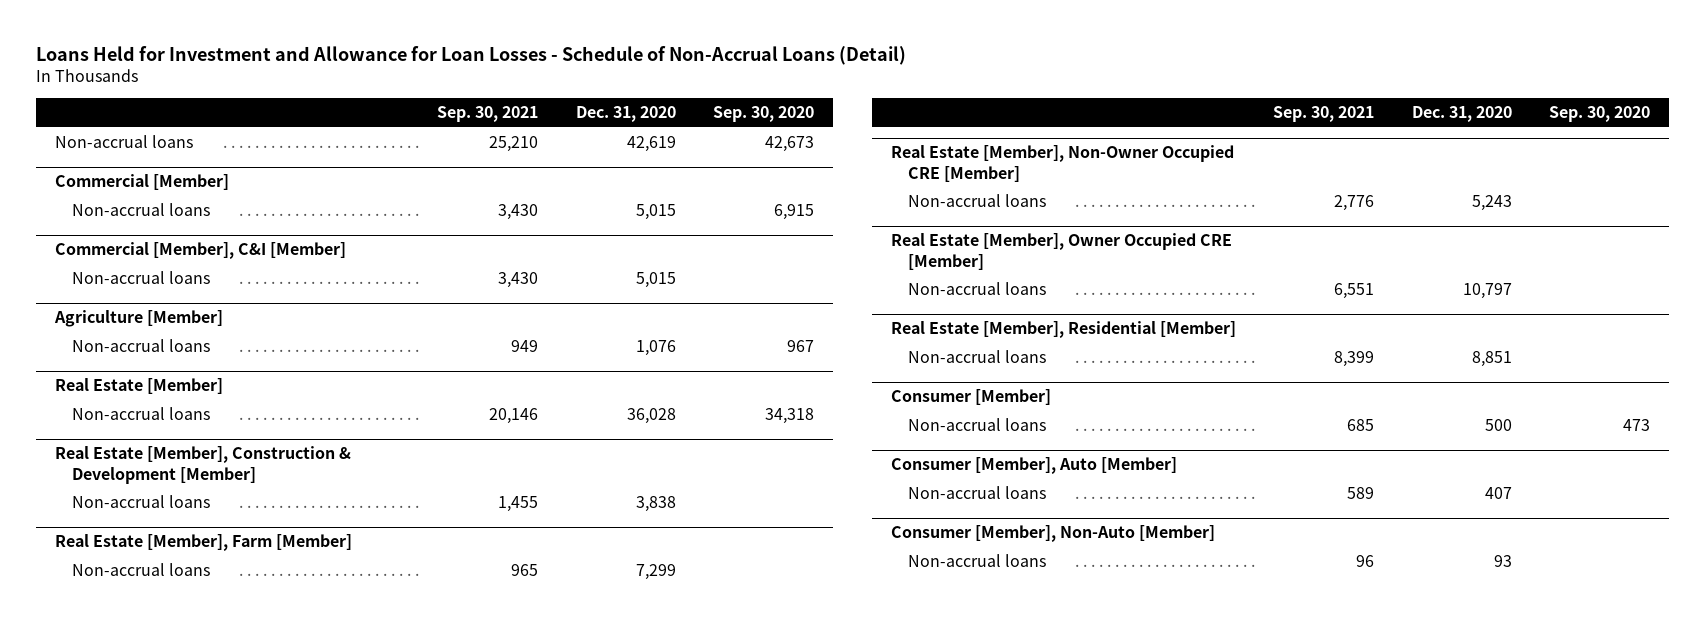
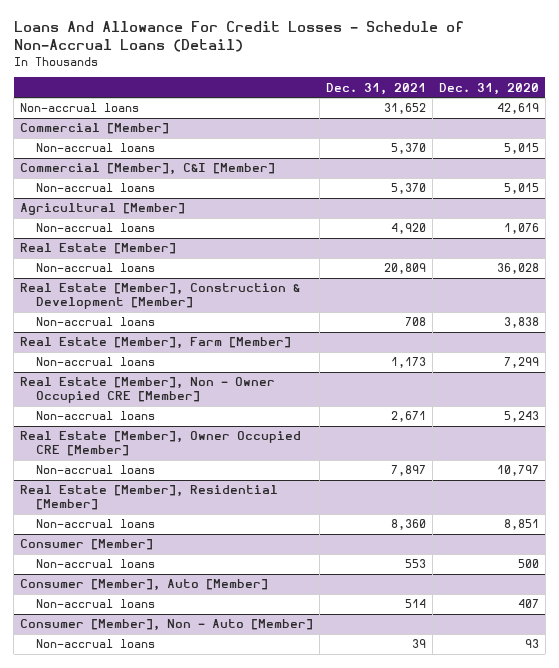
[36,46,907,66] Loans Held for Investment and Allowance for Loan Losses - Schedule of Non-Accrual Loans (Detail) -> [13,20,464,53] Loans And Allowance For Credit Losses - Schedule of Non-Accrual Loans (Detail)
[437,106,539,123] Sep. 30, 2021 -> none
[713,106,815,123] Sep. 30, 2020 -> none
none -> [326,82,427,95] Dec. 31, 2021
[54,310,224,328] Agriculture [Member] -> [20,203,186,216] Agricultural [Member]
[890,145,1234,182] Real Estate [Member], Non-Owner Occupied CRE [Member] -> [20,377,276,404] Real Estate [Member], Non - Owner Occupied CRE [Member]
[890,525,1215,543] Consumer [Member], Non-Auto [Member] -> [20,619,314,632] Consumer [Member], Non - Auto [Member]

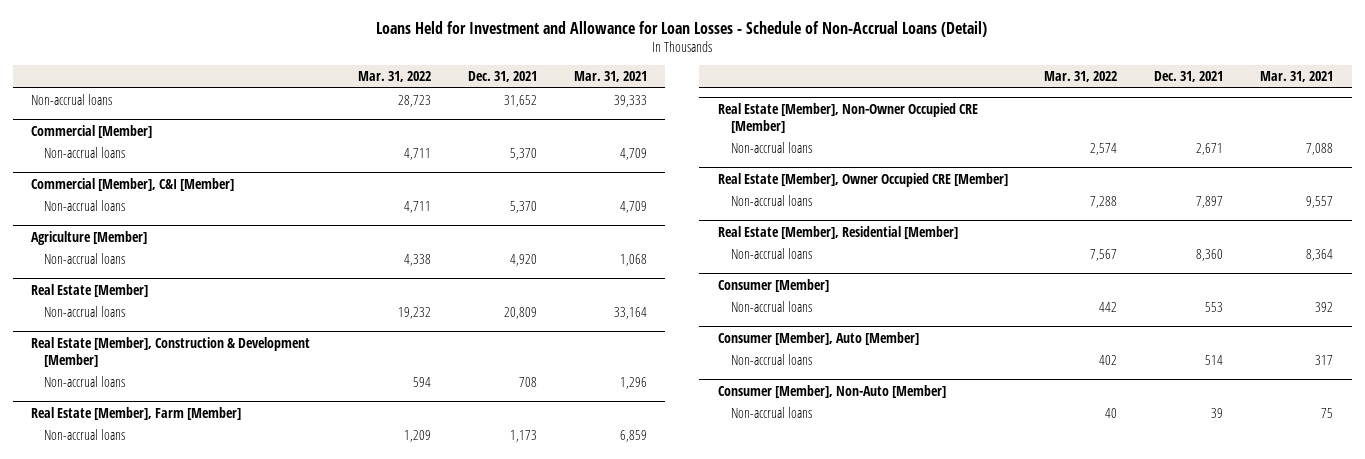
[13,20,464,53] Loans And Allowance For Credit Losses - Schedule of Non-Accrual Loans (Detail) -> [376,20,988,37] Loans Held for Investment and Allowance for Loan Losses - Schedule of Non-Accrual Loans (Detail)
[438,82,539,95] Dec. 31, 2020 -> none
none -> [358,71,432,83] Mar. 31, 2022
none -> [573,71,647,83] Mar. 31, 2021
[20,203,186,216] Agricultural [Member] -> [31,230,148,245] Agriculture [Member]
[20,377,276,404] Real Estate [Member], Non - Owner Occupied CRE [Member] -> [717,102,978,133] Real Estate [Member], Non-Owner Occupied CRE [Member]
[20,619,314,632] Consumer [Member], Non - Auto [Member] -> [717,384,946,398] Consumer [Member], Non-Auto [Member]

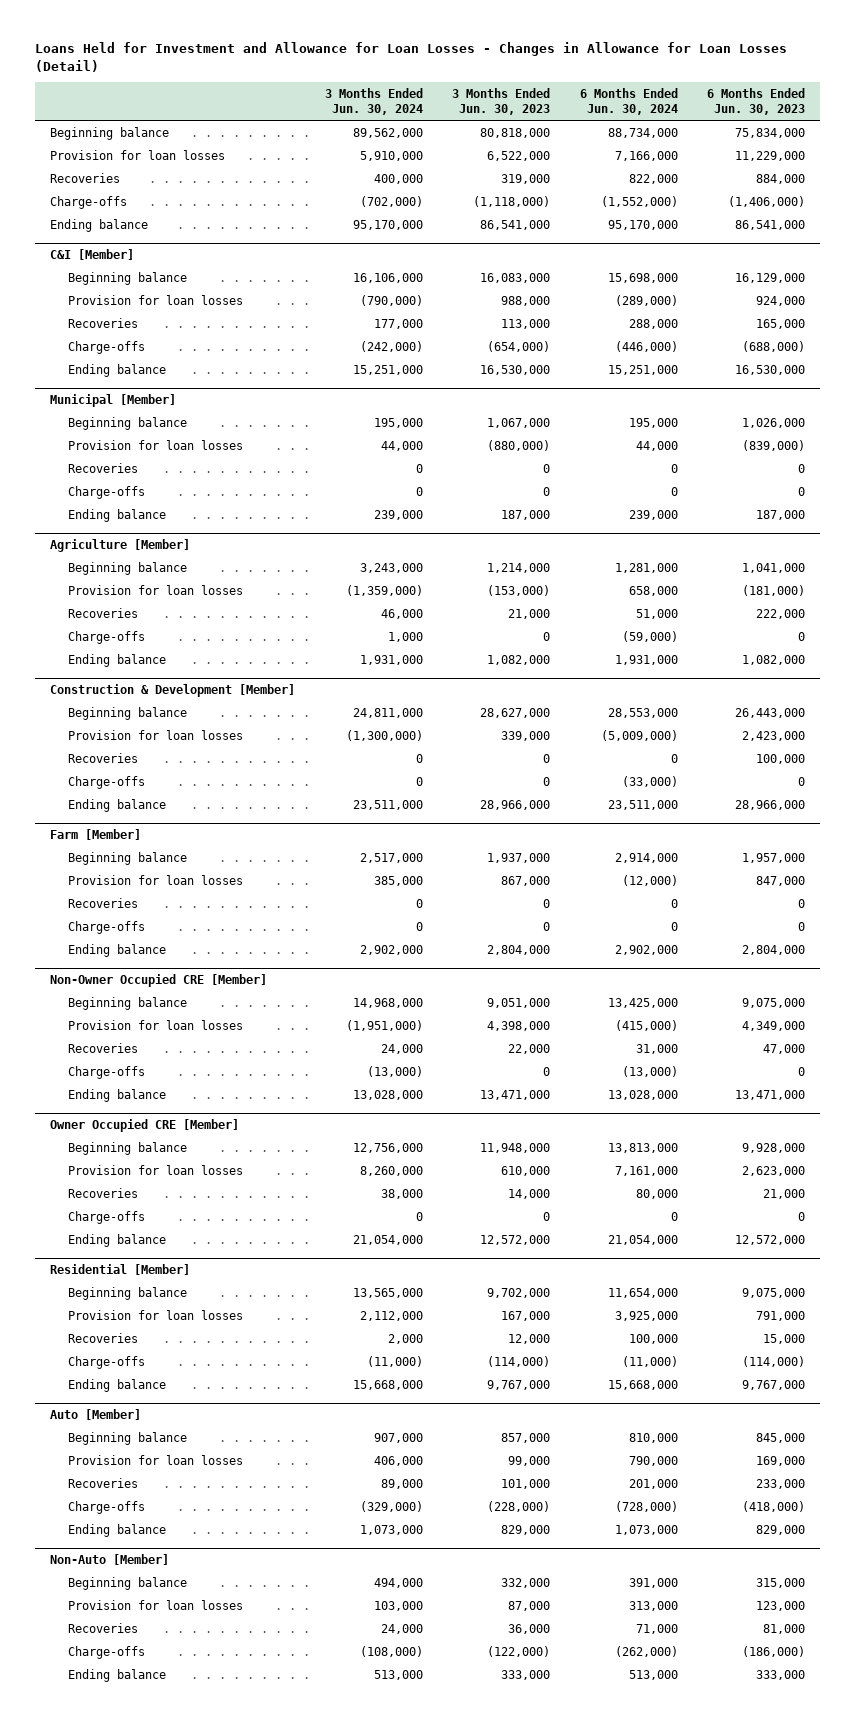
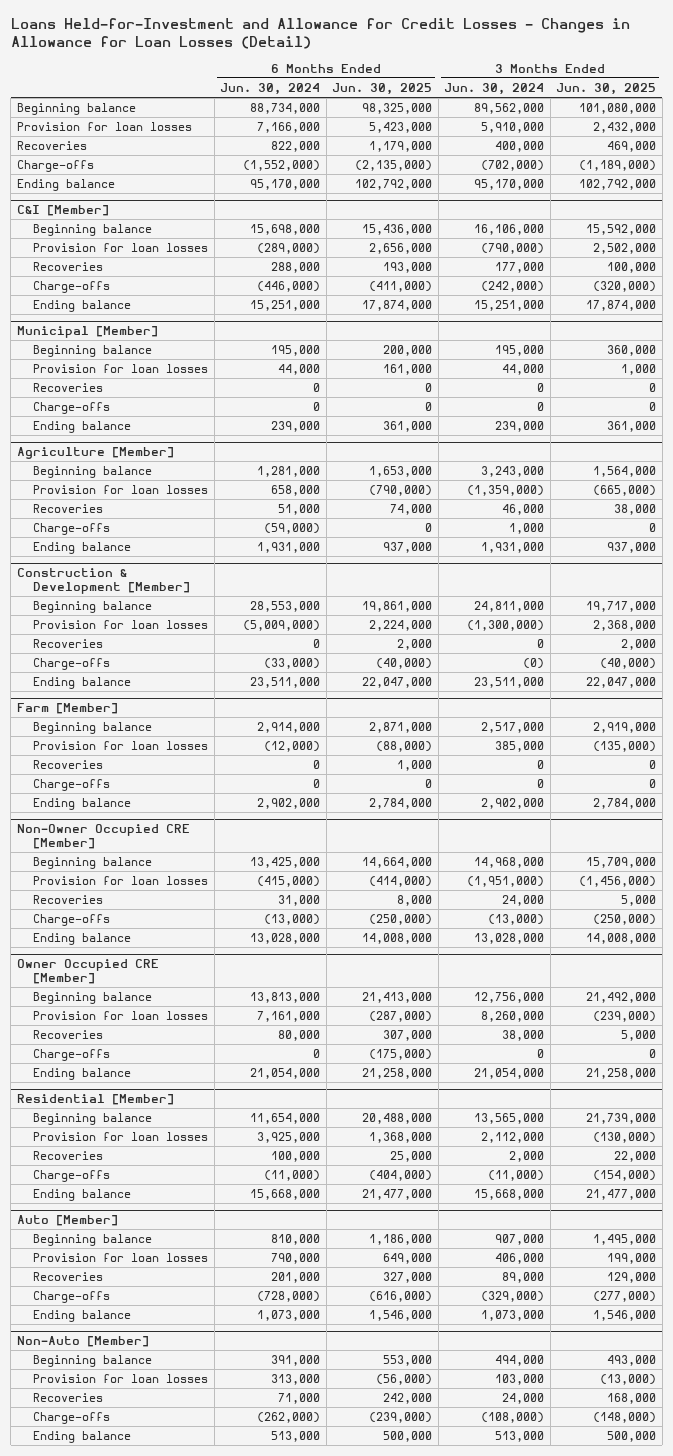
[35,42,788,72] Loans Held for Investment and Allowance for Loan Losses - Changes in Allowance for Loan Losses (Detail) -> [10,17,630,50] Loans Held-for-Investment and Allowance for Credit Losses - Changes in Allowance for Loan Losses (Detail)
[452,87,551,115] 3 Months Ended Jun. 30, 2023 -> none
[707,87,806,115] 6 Months Ended Jun. 30, 2023 -> none
none -> [332,82,433,95] Jun. 30, 2025
none -> [556,82,657,95] Jun. 30, 2025
[415,776,423,786] 0 -> [523,658,545,670] (0)

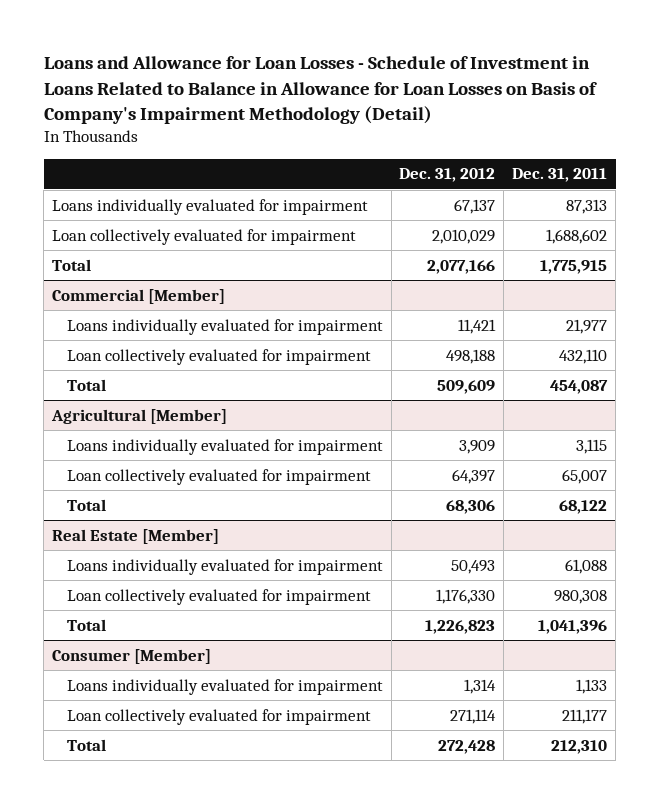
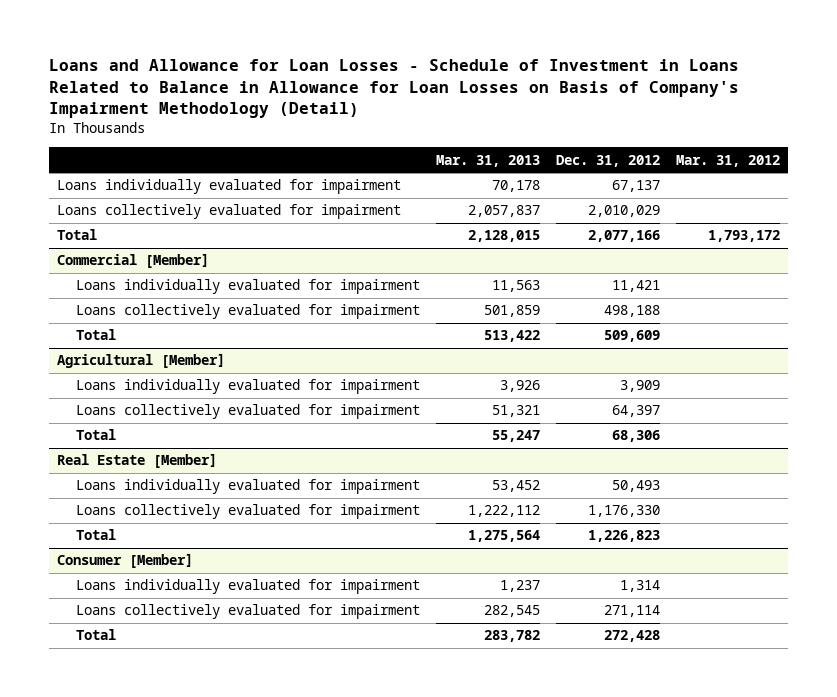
[512,168,608,183] Dec. 31, 2011 -> none
none -> [435,154,540,167] Mar. 31, 2013
none -> [675,154,780,167] Mar. 31, 2012
[52,228,357,245] Loan collectively evaluated for impairment -> [56,204,401,220] Loans collectively evaluated for impairment
[66,348,371,365] Loan collectively evaluated for impairment -> [75,304,420,320] Loans collectively evaluated for impairment
[66,468,371,485] Loan collectively evaluated for impairment -> [75,404,420,420] Loans collectively evaluated for impairment
[66,588,371,605] Loan collectively evaluated for impairment -> [75,504,420,520] Loans collectively evaluated for impairment
[66,708,371,725] Loan collectively evaluated for impairment -> [75,604,420,620] Loans collectively evaluated for impairment

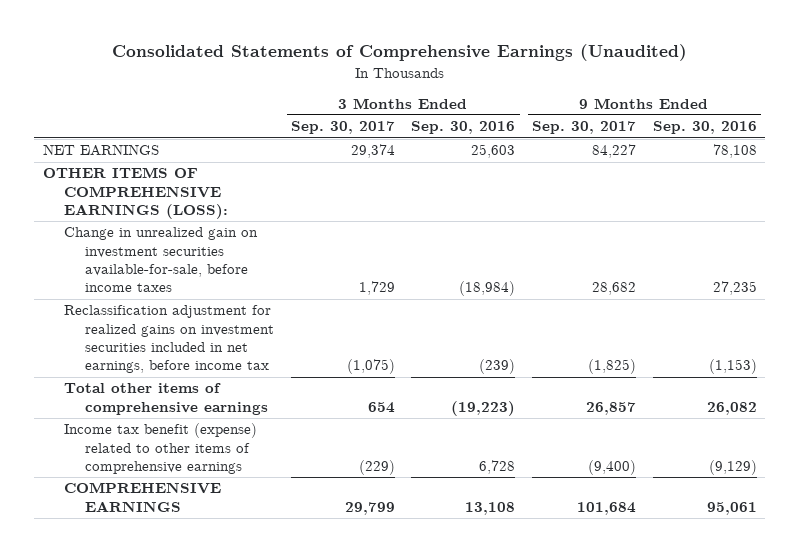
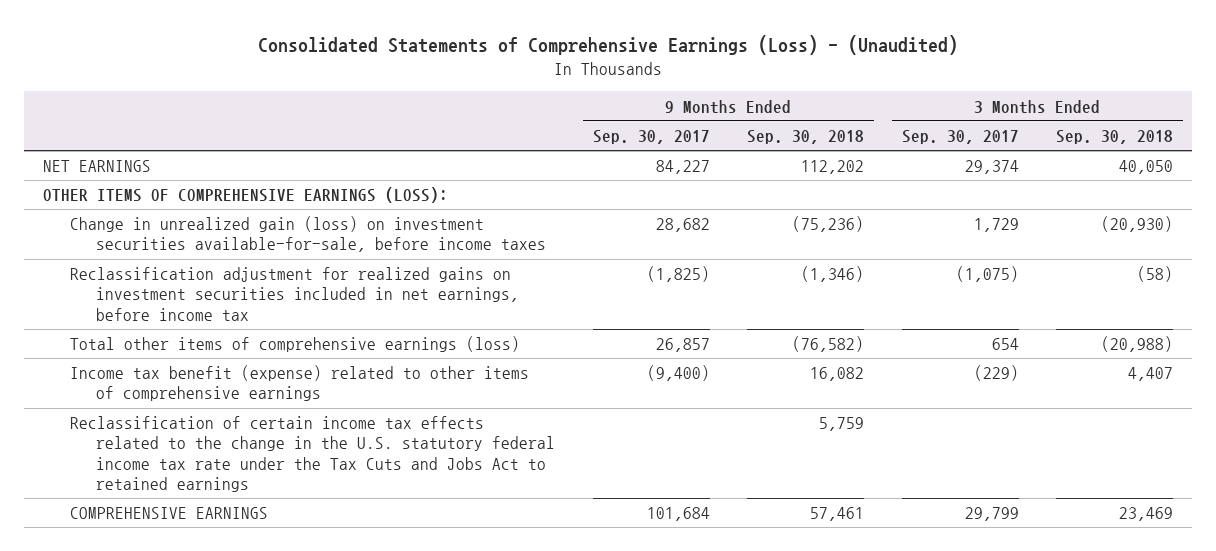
[111,44,687,62] Consolidated Statements of Comprehensive Earnings (Unaudited) -> [258,35,959,56] Consolidated Statements of Comprehensive Earnings (Loss) - (Unaudited)
[411,121,516,135] Sep. 30, 2016 -> none
[652,121,757,135] Sep. 30, 2016 -> none
none -> [747,130,865,145] Sep. 30, 2018
none -> [1056,130,1174,145] Sep. 30, 2018
[63,227,258,293] Change in unrealized gain on investment securities available-for-sale, before income taxes -> [69,216,546,253] Change in unrealized gain (loss) on investment securities available-for-sale, before income taxes
[63,383,269,415] Total other items of comprehensive earnings -> [69,336,520,353] Total other items of comprehensive earnings (loss)
none -> [69,416,555,492] Reclassification of certain income tax effects related to the change in the U.S. statutory federal income tax rate under the Tax Cuts and Jobs Act to retained earnings

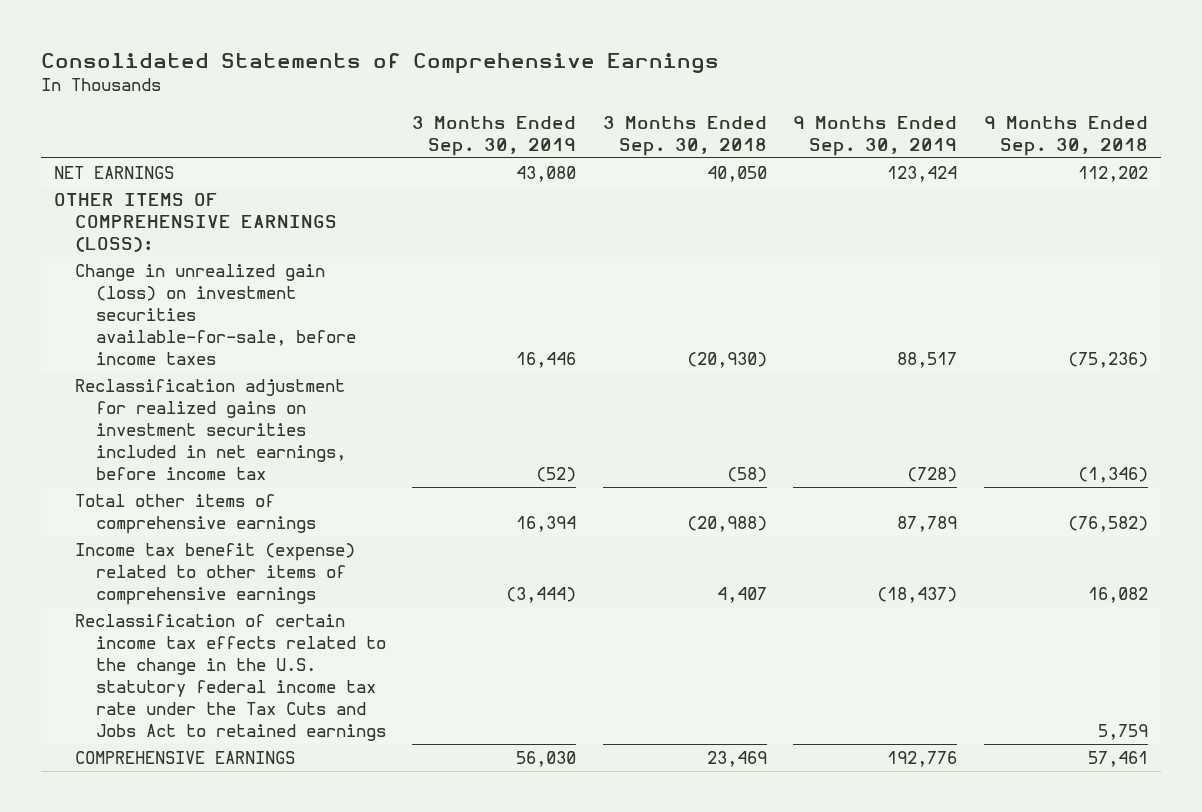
[258,35,959,56] Consolidated Statements of Comprehensive Earnings (Loss) - (Unaudited) -> [41,53,720,75] Consolidated Statements of Comprehensive Earnings
[592,130,710,145] Sep. 30, 2017 -> none
[901,130,1019,145] Sep. 30, 2017 -> none
none -> [412,115,577,156] 3 Months Ended Sep. 30, 2019
none -> [793,115,958,156] 9 Months Ended Sep. 30, 2019
[69,336,520,353] Total other items of comprehensive earnings (loss) -> [75,494,317,535] Total other items of comprehensive earnings

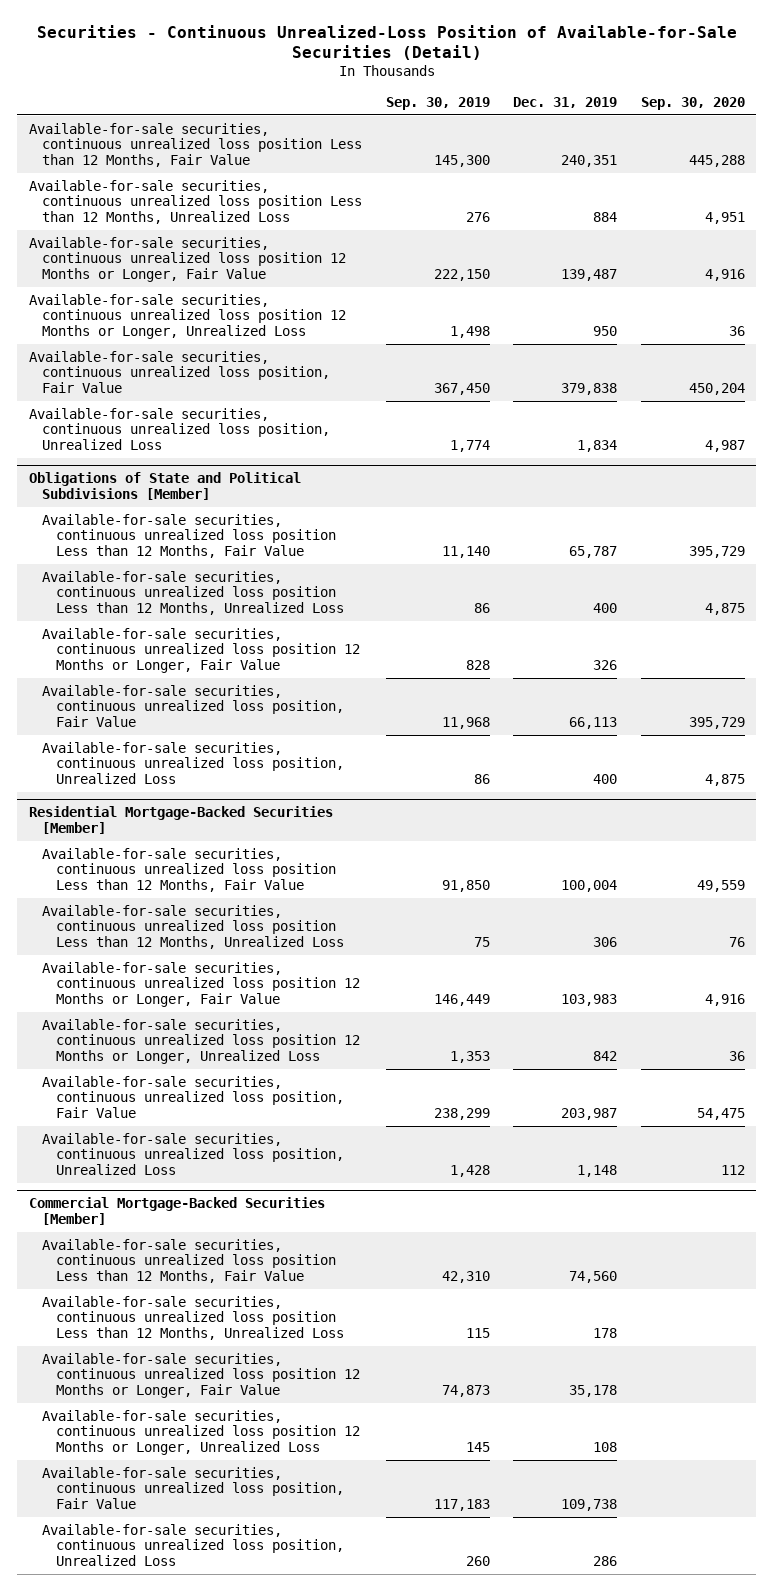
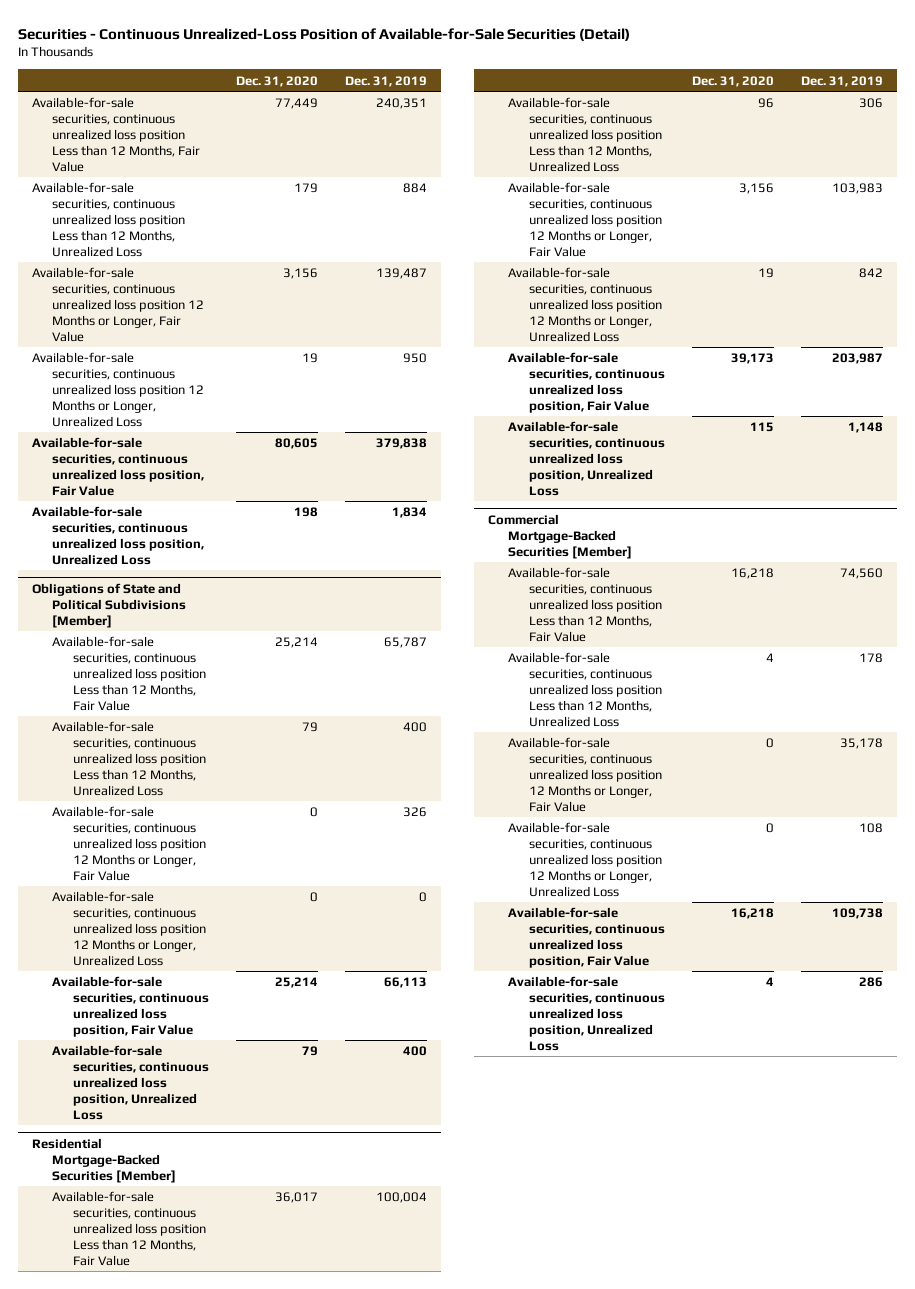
[385,97,490,111] Sep. 30, 2019 -> none
[640,97,745,111] Sep. 30, 2020 -> none
none -> [236,75,319,87] Dec. 31, 2020
none -> [52,891,206,966] Available-for-sale securities, continuous unrealized loss position 12 Months or Longer, Unrealized Loss

